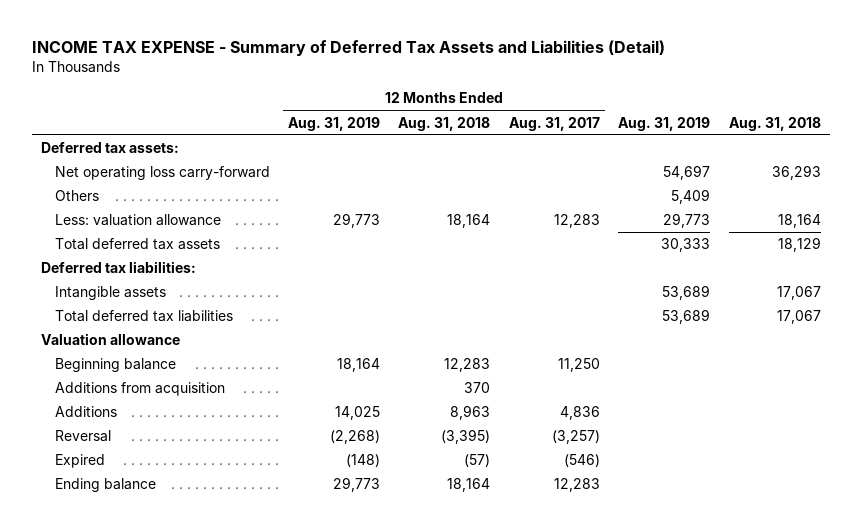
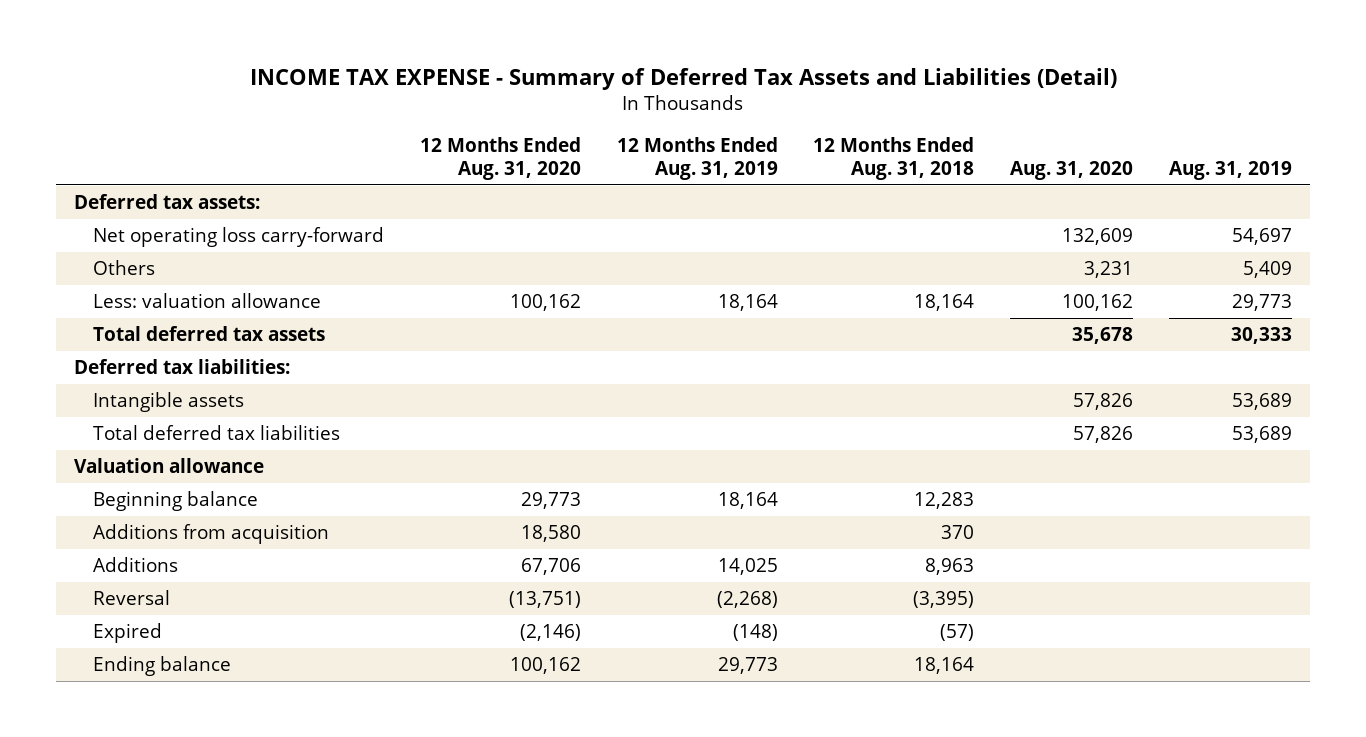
[508,116,600,131] Aug. 31, 2017 -> none
[728,116,821,131] Aug. 31, 2018 -> none
none -> [419,136,581,180] 12 Months Ended Aug. 31, 2020
none -> [1010,160,1134,180] Aug. 31, 2020
[333,213,381,229] 29,773 -> [717,294,778,312] 18,164

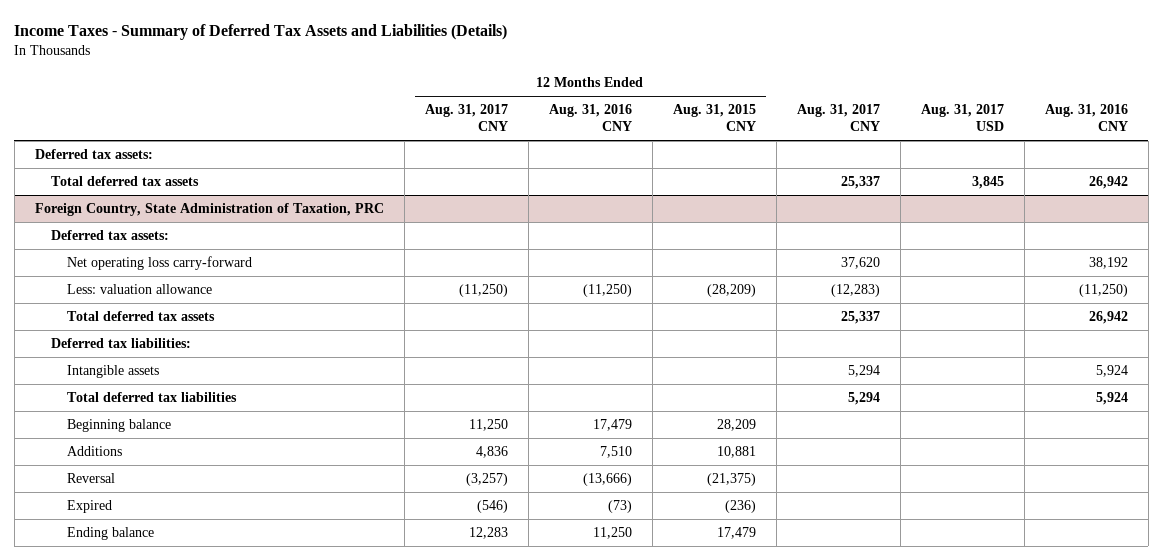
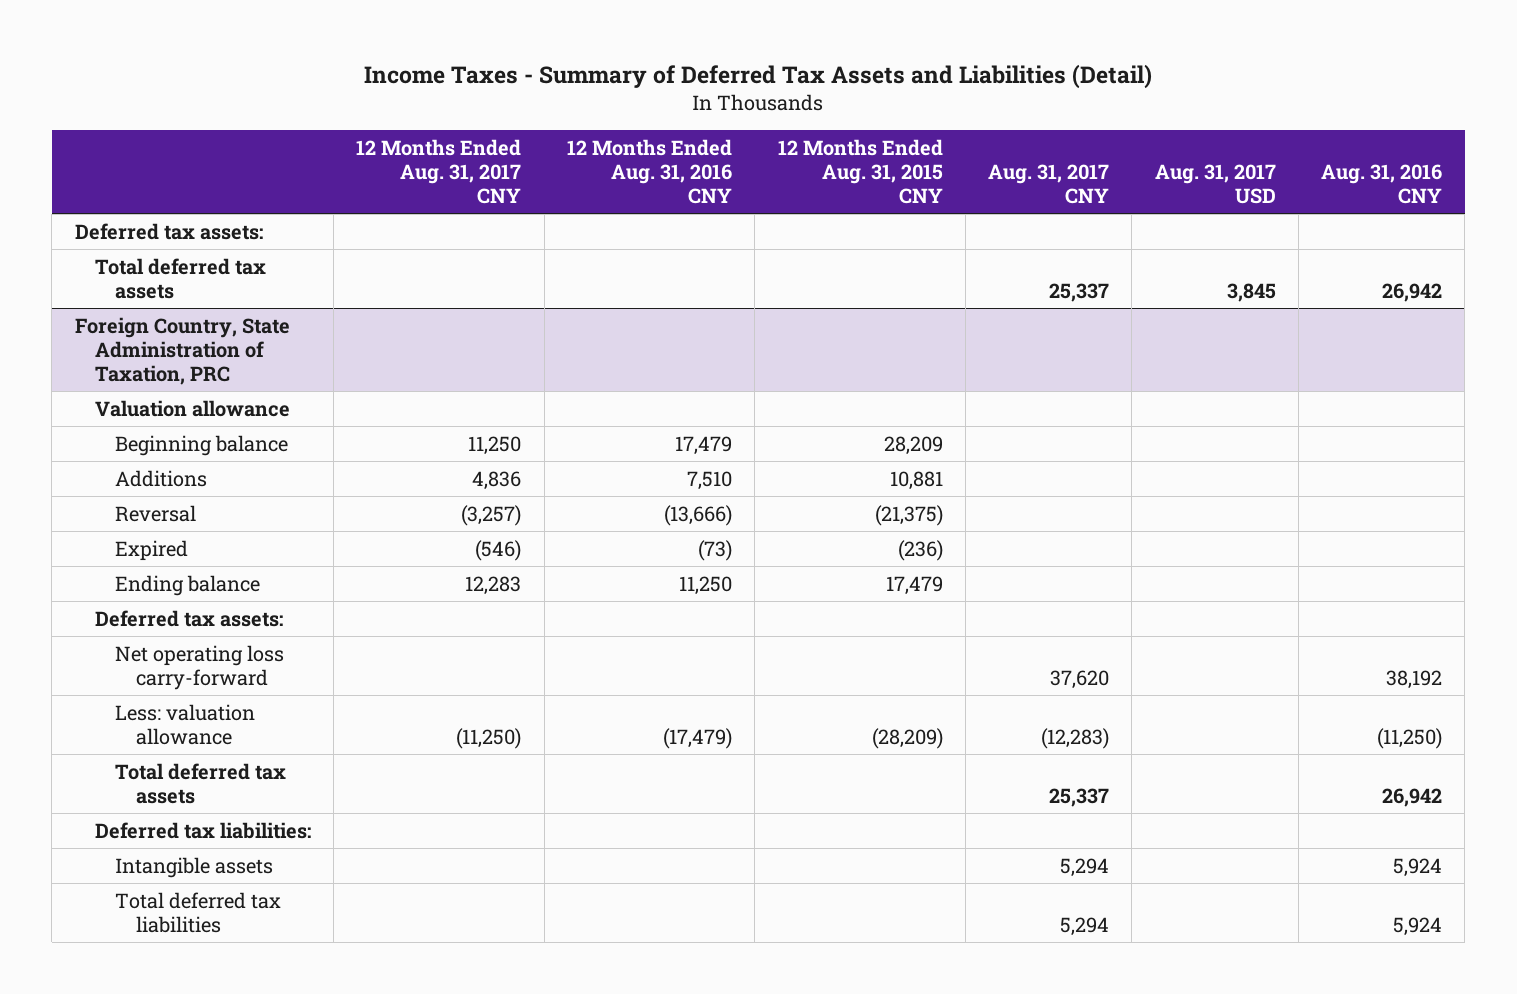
[14,24,508,41] Income Taxes - Summary of Deferred Tax Assets and Liabilities (Details) -> [364,63,1153,89] Income Taxes - Summary of Deferred Tax Assets and Liabilities (Detail)
none -> [94,399,290,417] Valuation allowance
[67,419,172,433] Beginning balance -> [115,434,289,456] Beginning balance
[67,446,123,457] Additions -> [115,469,208,487] Additions
[67,473,116,484] Reversal -> [115,504,197,522] Reversal
[67,500,113,514] Expired -> [115,539,189,561] Expired
[67,527,155,541] Ending balance -> [115,574,261,596] Ending balance
[582,284,632,298] (11,250) -> [663,727,733,749] (17,479)

